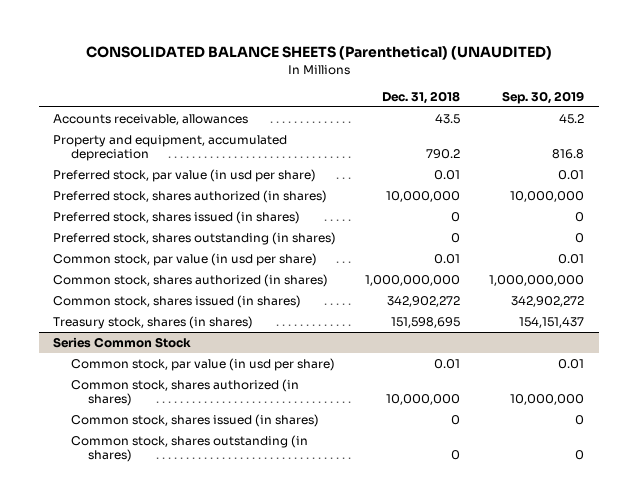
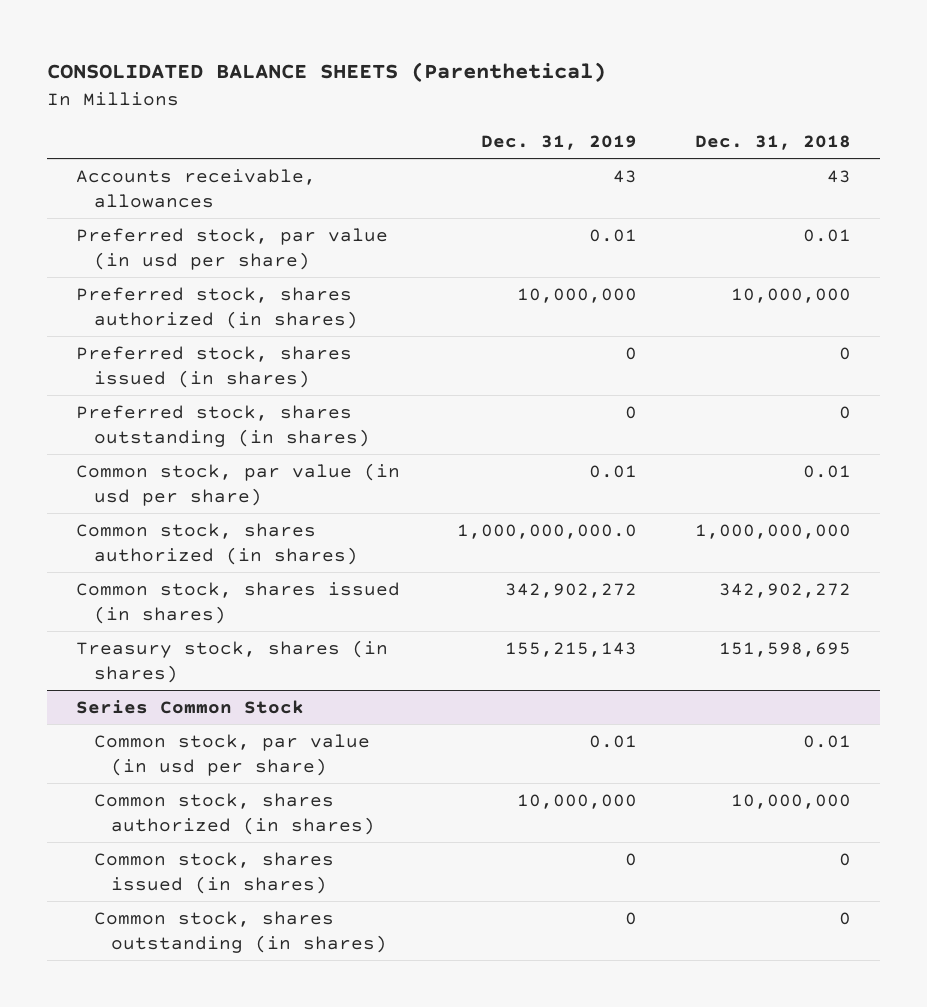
[85,46,552,61] CONSOLIDATED BALANCE SHEETS (Parenthetical) (UNAUDITED) -> [47,61,607,82] CONSOLIDATED BALANCE SHEETS (Parenthetical)
[502,90,585,104] Sep. 30, 2019 -> none
none -> [481,134,638,150] Dec. 31, 2019
[53,134,288,161] Property and equipment, accumulated depreciation -> none
[435,113,461,124] 43.5 -> [826,169,851,183] 43

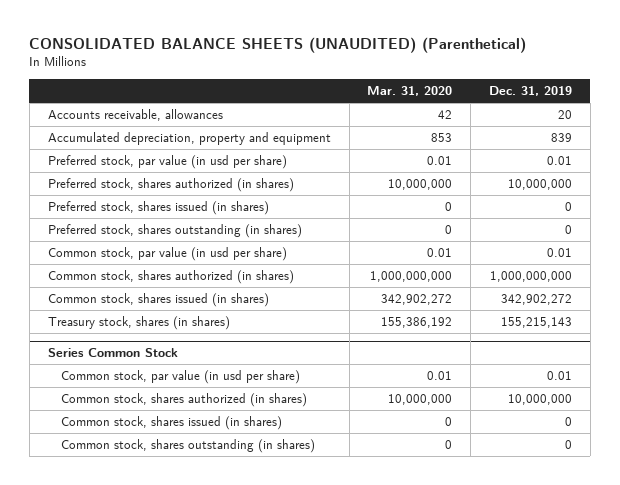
[47,61,607,82] CONSOLIDATED BALANCE SHEETS (Parenthetical) -> [29,37,527,54] CONSOLIDATED BALANCE SHEETS (UNAUDITED) (Parenthetical)
[694,134,851,150] Dec. 31, 2018 -> none
none -> [367,86,453,97] Mar. 31, 2020
[613,169,638,183] 43 -> [558,109,573,119] 20
none -> [47,131,331,145] Accumulated depreciation, property and equipment
[457,523,638,539] 1,000,000,000.0 -> [490,270,573,282] 1,000,000,000

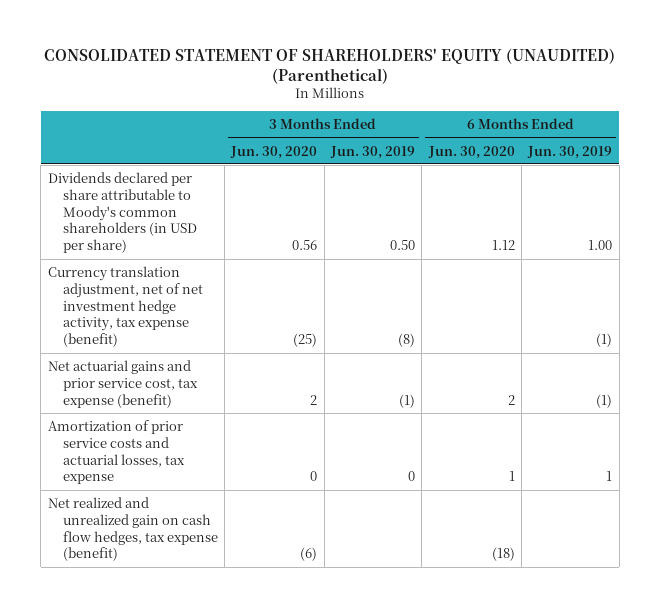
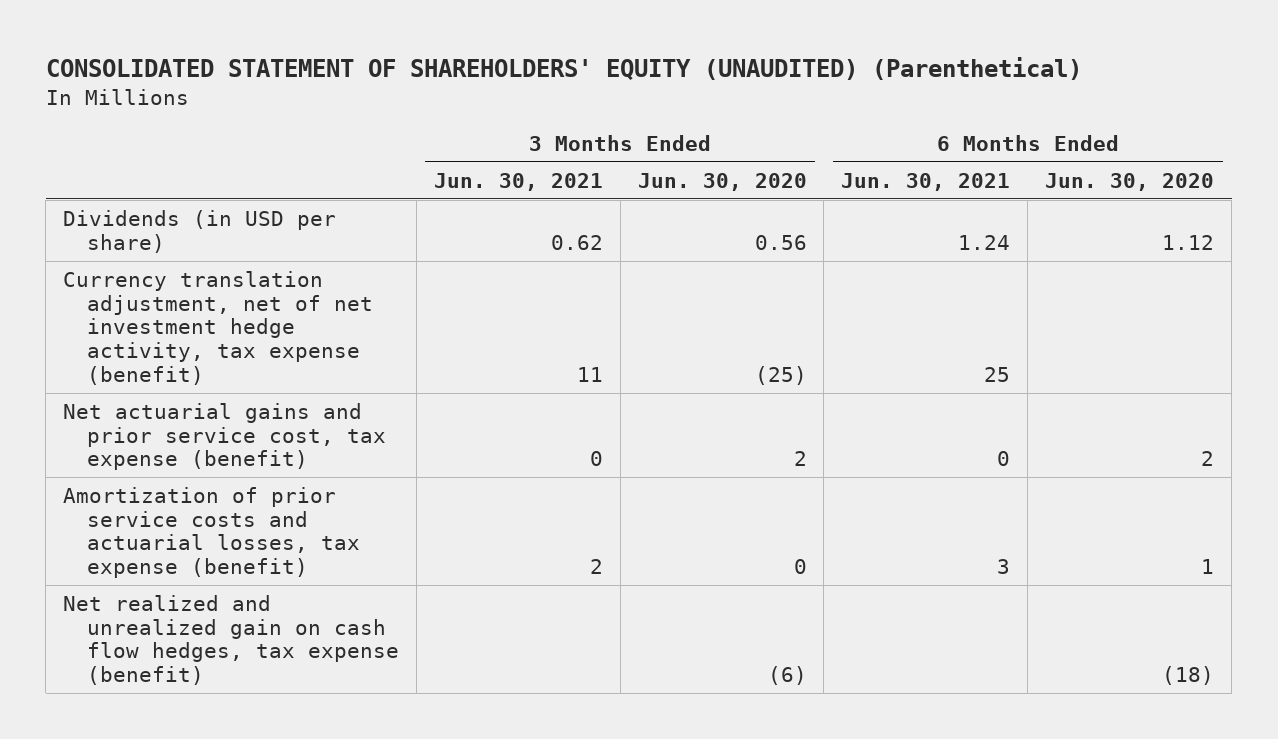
[330,145,416,159] Jun. 30, 2019 -> none
[527,145,613,159] Jun. 30, 2019 -> none
none -> [433,172,603,191] Jun. 30, 2021
none -> [841,172,1011,191] Jun. 30, 2021
[47,171,197,254] Dividends declared per share attributable to Moody's common shareholders (in USD per share) -> [63,209,337,253] Dividends (in USD per share)
[47,419,185,485] Amortization of prior service costs and actuarial losses, tax expense -> [63,486,360,579] Amortization of prior service costs and actuarial losses, tax expense (benefit)

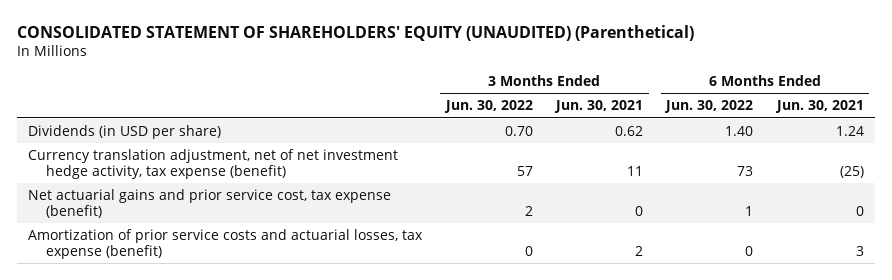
[637,172,807,191] Jun. 30, 2020 -> none
[1045,172,1215,191] Jun. 30, 2020 -> none
none -> [443,100,533,114] Jun. 30, 2022
none -> [664,100,754,114] Jun. 30, 2022
[984,367,1011,383] 25 -> [839,166,864,179] (25)
[63,594,399,686] Net realized and unrealized gain on cash flow hedges, tax expense (benefit) -> none

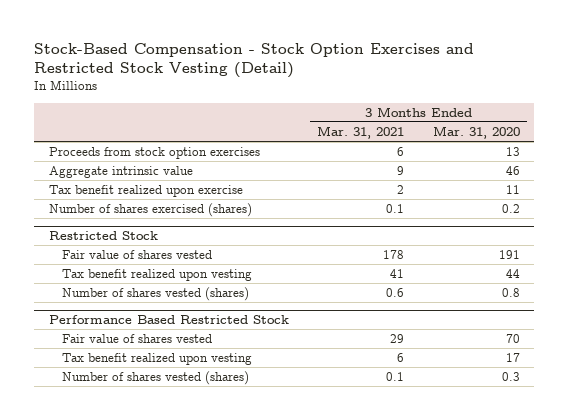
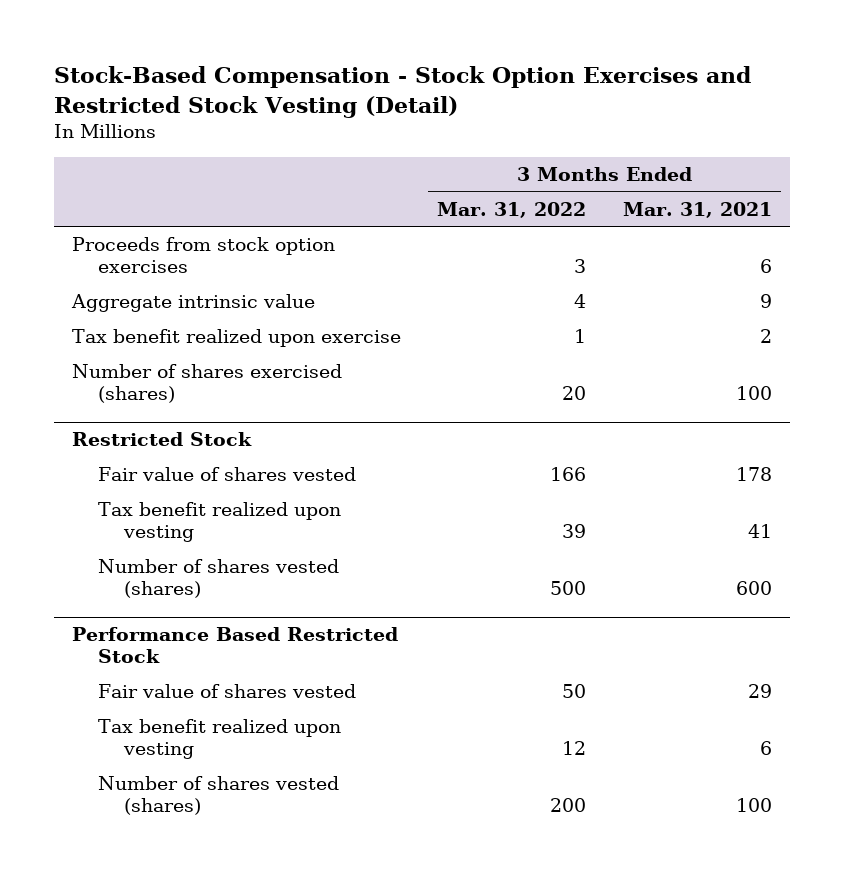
[432,125,520,139] Mar. 31, 2020 -> none
none -> [437,201,587,218] Mar. 31, 2022
[386,204,405,214] 0.1 -> [735,386,772,401] 100
[386,288,405,298] 0.6 -> [735,581,772,596] 600
[386,372,405,382] 0.1 -> [735,798,772,813] 100

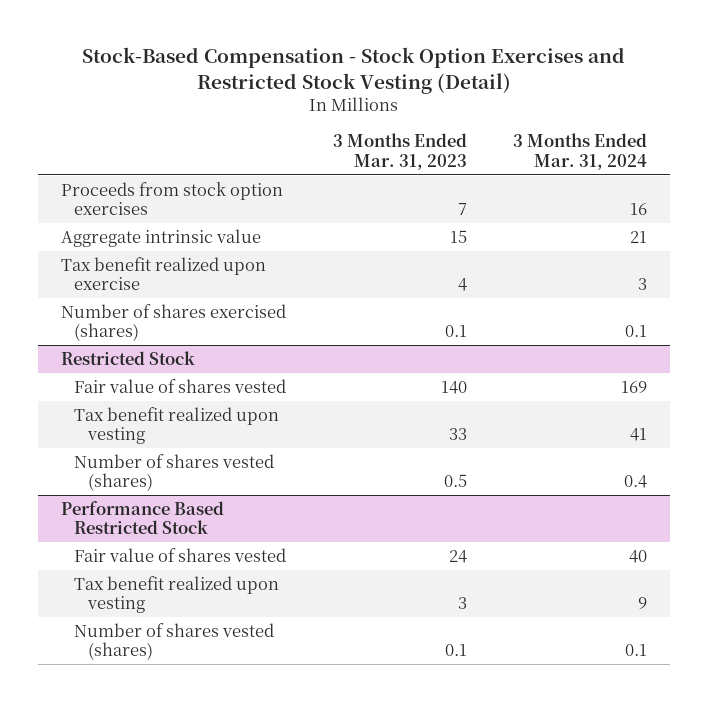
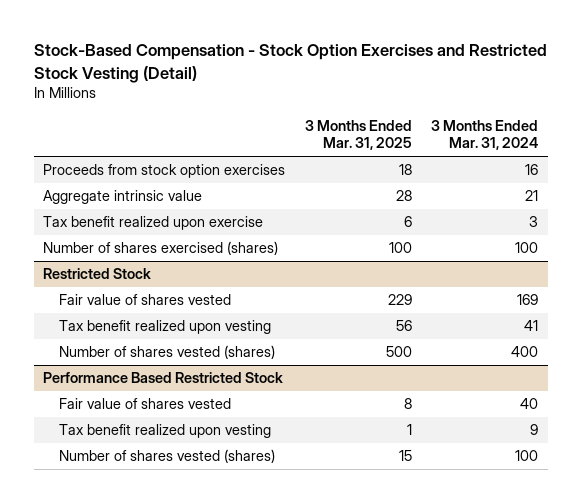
[332,133,467,170] 3 Months Ended Mar. 31, 2023 -> none
none -> [304,120,412,151] 3 Months Ended Mar. 31, 2025
[625,325,648,338] 0.1 -> [514,242,538,254] 100
[624,475,648,489] 0.4 -> [510,346,538,358] 400
[625,644,648,657] 0.1 -> [514,450,538,462] 100

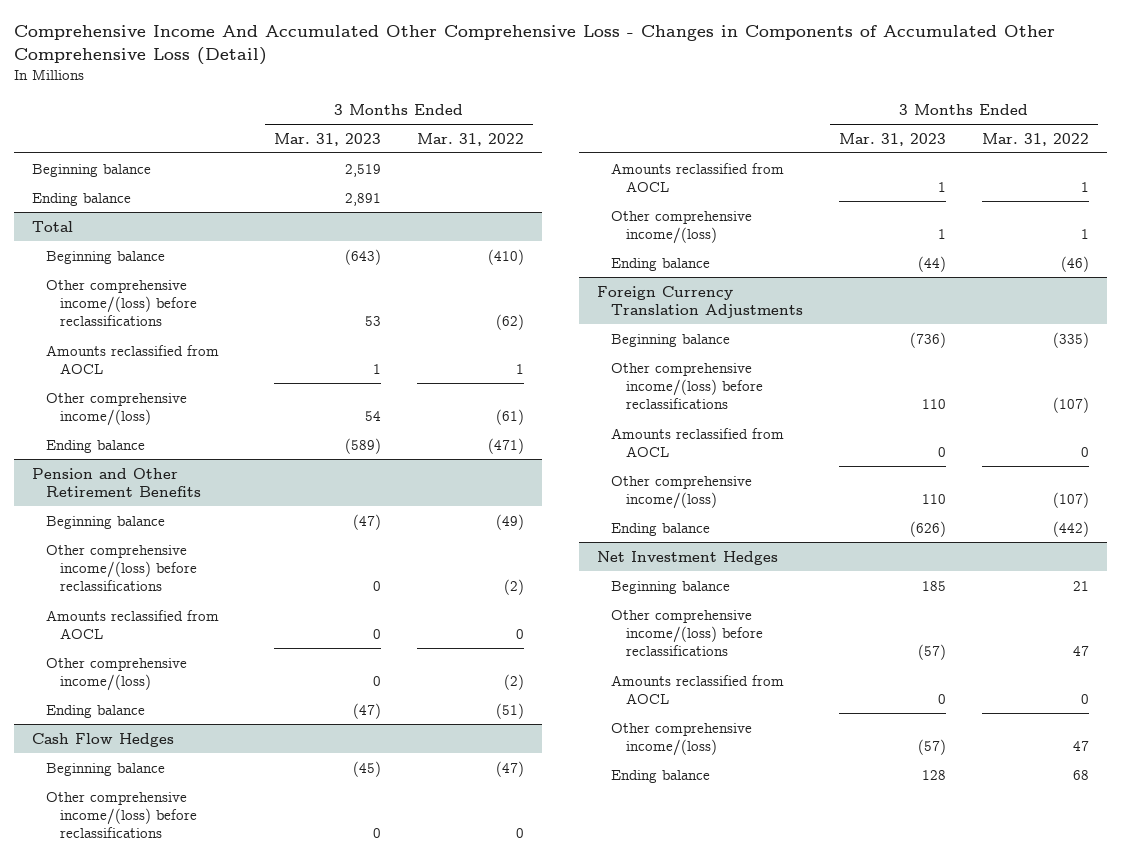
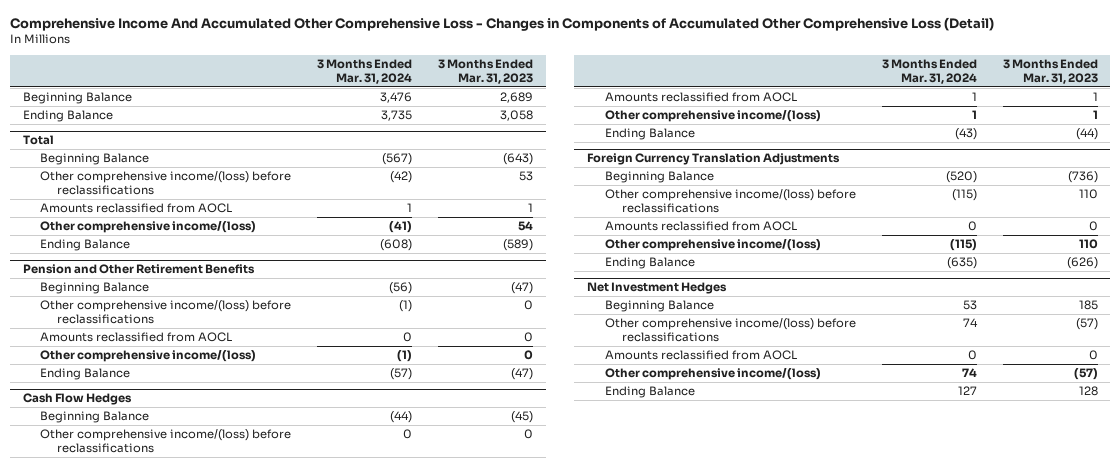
[416,132,524,146] Mar. 31, 2022 -> none
none -> [316,58,412,85] 3 Months Ended Mar. 31, 2024
[31,163,151,177] Beginning balance -> [22,91,132,104] Beginning Balance
[344,163,381,177] 2,519 -> [499,91,533,103] 2,689
[31,192,131,206] Ending balance -> [22,109,113,122] Ending Balance
[344,192,381,206] 2,891 -> [499,109,533,121] 3,058
[45,250,165,264] Beginning balance -> [39,152,149,165] Beginning Balance
[45,439,145,453] Ending balance -> [39,238,130,251] Ending Balance
[45,515,165,529] Beginning balance -> [39,281,149,294] Beginning Balance
[45,704,145,718] Ending balance -> [39,367,130,380] Ending Balance
[45,762,165,776] Beginning balance -> [39,410,149,423] Beginning Balance
[611,257,711,271] Ending balance -> [604,127,695,140] Ending Balance
[611,333,731,347] Beginning balance -> [604,170,714,183] Beginning Balance
[611,522,711,536] Ending balance -> [604,256,695,269] Ending Balance
[611,580,731,594] Beginning balance -> [604,299,714,312] Beginning Balance
[611,769,711,783] Ending balance -> [604,385,695,398] Ending Balance

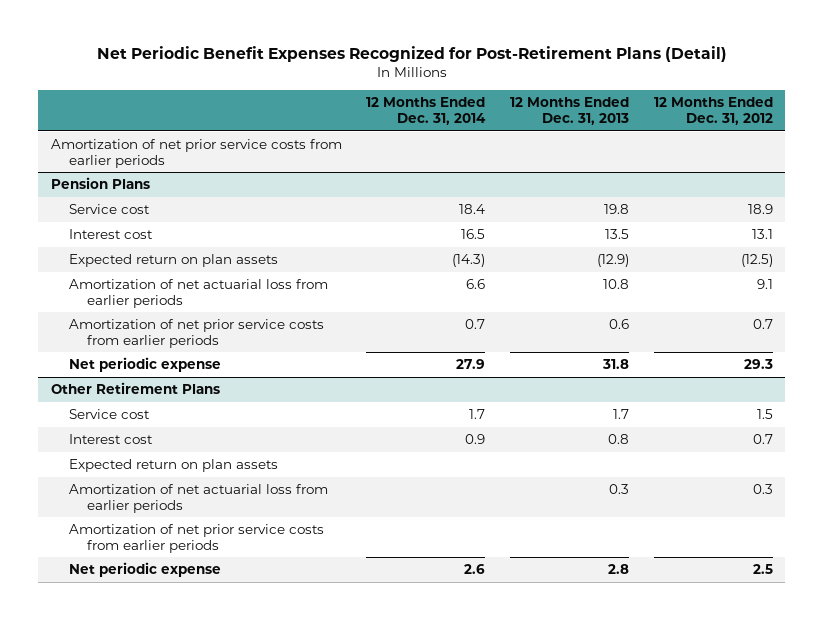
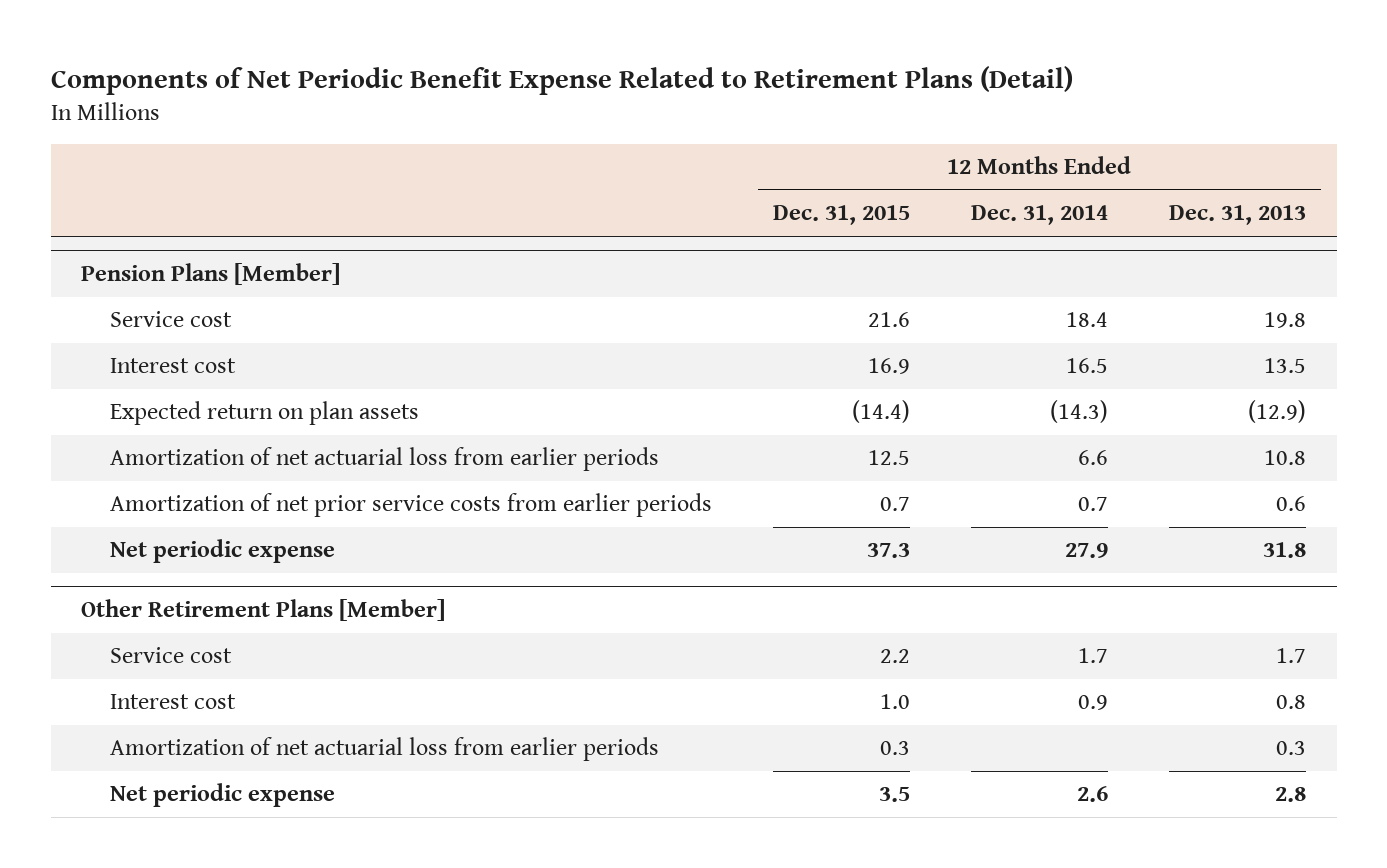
[96,45,727,62] Net Periodic Benefit Expenses Recognized for Post-Retirement Plans (Detail) -> [50,65,1073,95] Components of Net Periodic Benefit Expense Related to Retirement Plans (Detail)
[653,97,773,125] 12 Months Ended Dec. 31, 2012 -> none
none -> [772,205,910,226] Dec. 31, 2015
[50,139,342,168] Amortization of net prior service costs from earlier periods -> none
[50,177,150,190] Pension Plans -> [81,263,341,286] Pension Plans [Member]
[50,382,220,395] Other Retirement Plans -> [81,599,446,622] Other Retirement Plans [Member]
[68,459,278,473] Expected return on plan assets -> none
[68,524,324,553] Amortization of net prior service costs from earlier periods -> none

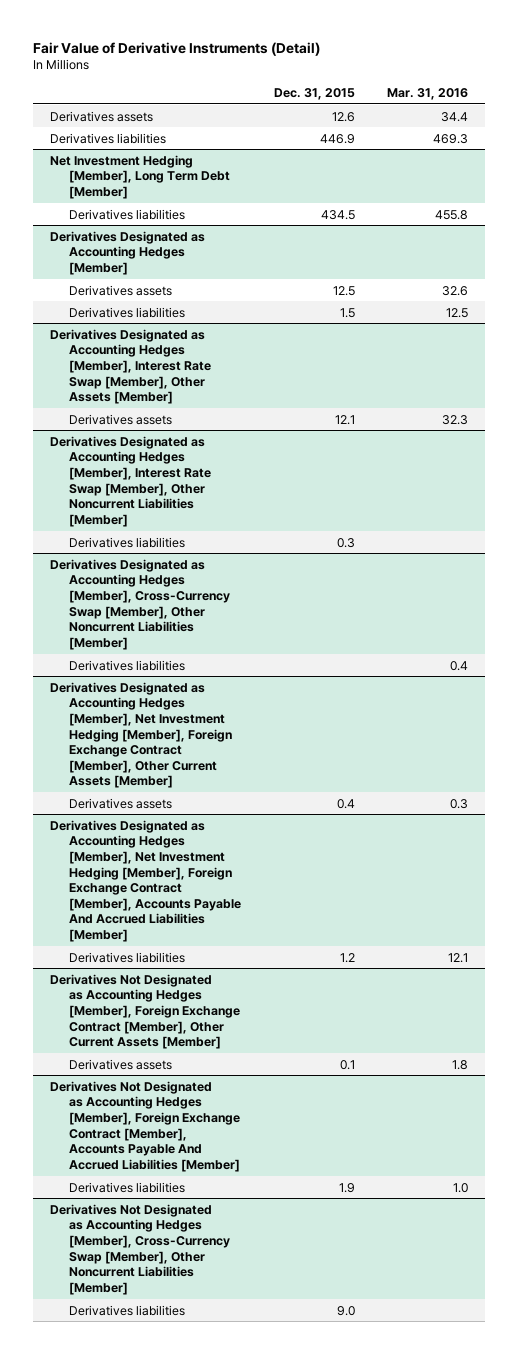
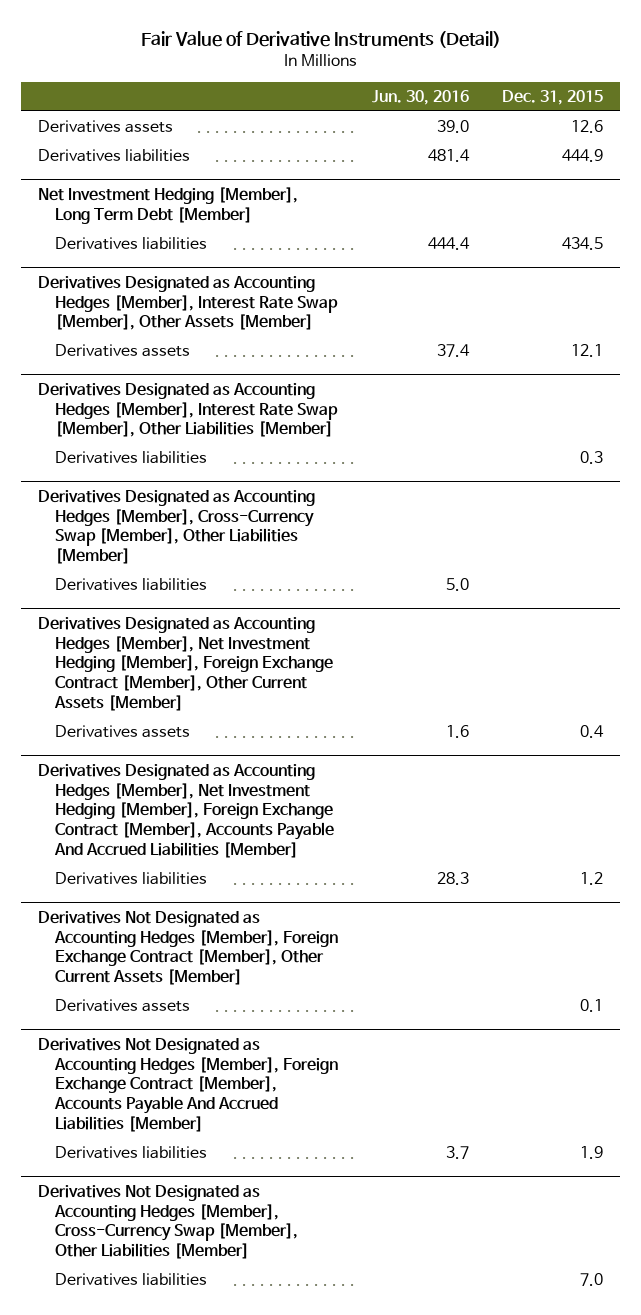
[387,88,469,101] Mar. 31, 2016 -> none
none -> [371,89,469,105] Jun. 30, 2016
[319,133,355,144] 446.9 -> [562,149,604,163] 444.9
[49,230,205,275] Derivatives Designated as Accounting Hedges [Member] -> none
[68,284,172,296] Derivatives assets -> none
[68,306,185,318] Derivatives liabilities -> none
[49,435,211,527] Derivatives Designated as Accounting Hedges [Member], Interest Rate Swap [Member], Other Noncurrent Liabilities [Member] -> [37,383,339,438] Derivatives Designated as Accounting Hedges [Member], Interest Rate Swap [Member], Other Liabilities [Member]
[49,558,230,650] Derivatives Designated as Accounting Hedges [Member], Cross-Currency Swap [Member], Other Noncurrent Liabilities [Member] -> [37,490,315,565] Derivatives Designated as Accounting Hedges [Member], Cross-Currency Swap [Member], Other Liabilities [Member]
[49,1203,230,1295] Derivatives Not Designated as Accounting Hedges [Member], Cross-Currency Swap [Member], Other Noncurrent Liabilities [Member] -> [37,1185,299,1260] Derivatives Not Designated as Accounting Hedges [Member], Cross-Currency Swap [Member], Other Liabilities [Member]
[336,1305,355,1316] 9.0 -> [580,1273,604,1287] 7.0

